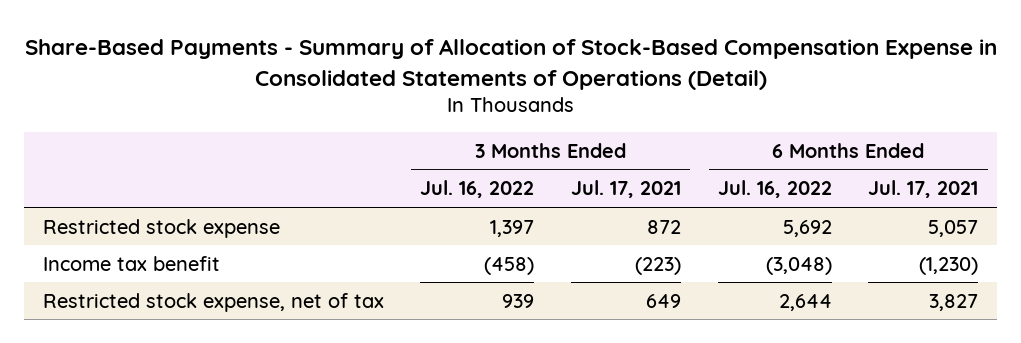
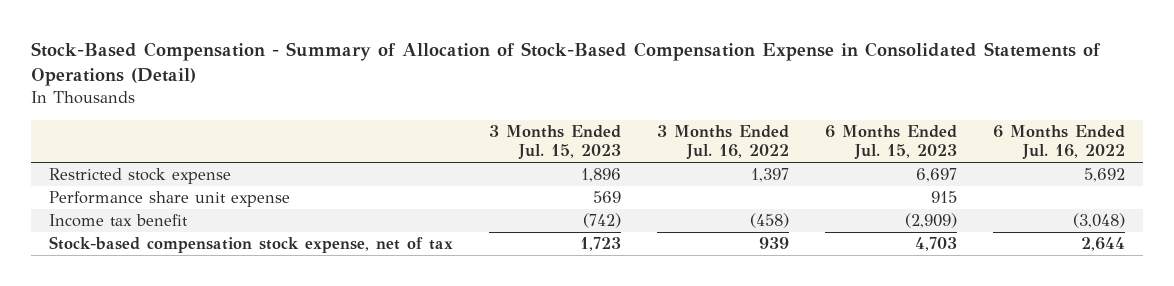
[24,39,997,90] Share-Based Payments - Summary of Allocation of Stock-Based Compensation Expense in Consolidated Statements of Operations (Detail) -> [30,42,1101,87] Stock-Based Compensation - Summary of Allocation of Stock-Based Compensation Expense in Consolidated Statements of Operations (Detail)
[571,180,682,199] Jul. 17, 2021 -> none
[868,180,979,199] Jul. 17, 2021 -> none
none -> [488,124,621,160] 3 Months Ended Jul. 15, 2023
none -> [825,124,958,160] 6 Months Ended Jul. 15, 2023
none -> [48,191,290,208] Performance share unit expense
[42,292,384,312] Restricted stock expense, net of tax -> [48,236,453,254] Stock-based compensation stock expense, net of tax

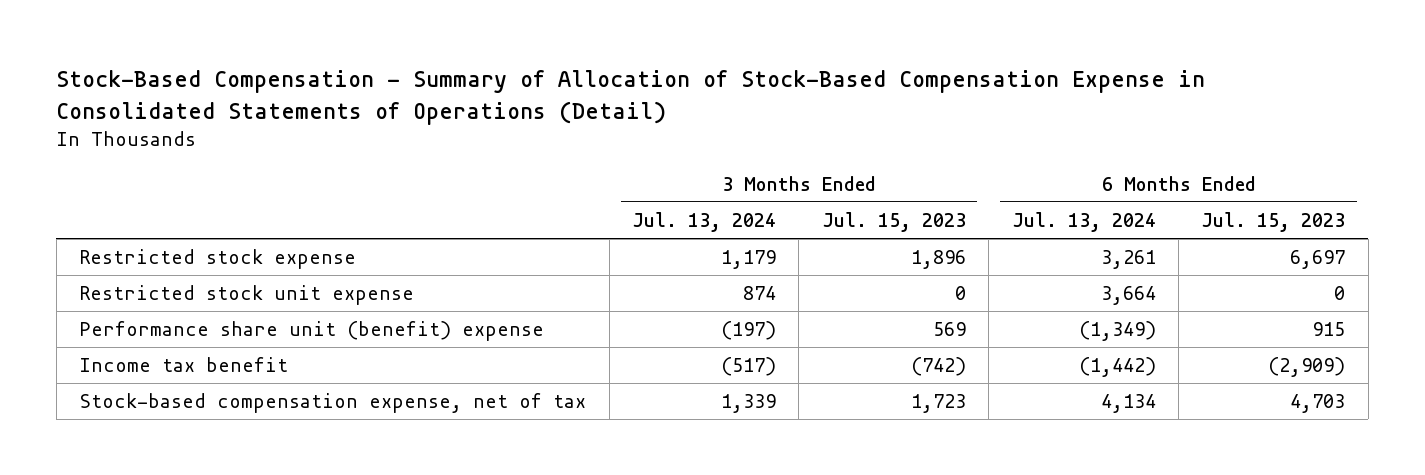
[656,124,789,160] 3 Months Ended Jul. 16, 2022 -> none
[993,124,1126,160] 6 Months Ended Jul. 16, 2022 -> none
none -> [631,211,776,232] Jul. 13, 2024
none -> [1011,211,1156,232] Jul. 13, 2024
none -> [79,284,415,305] Restricted stock unit expense
[48,191,290,208] Performance share unit expense -> [79,320,545,341] Performance share unit (benefit) expense
[48,236,453,254] Stock-based compensation stock expense, net of tax -> [79,392,587,413] Stock-based compensation expense, net of tax

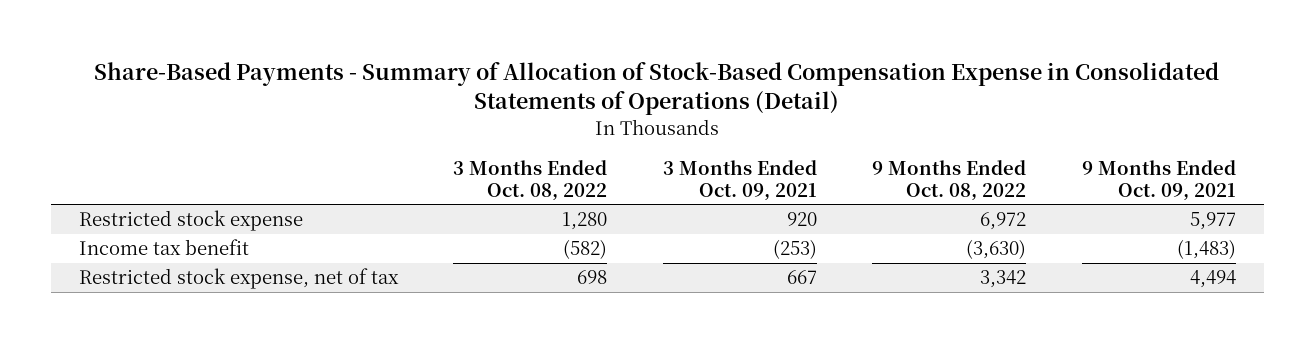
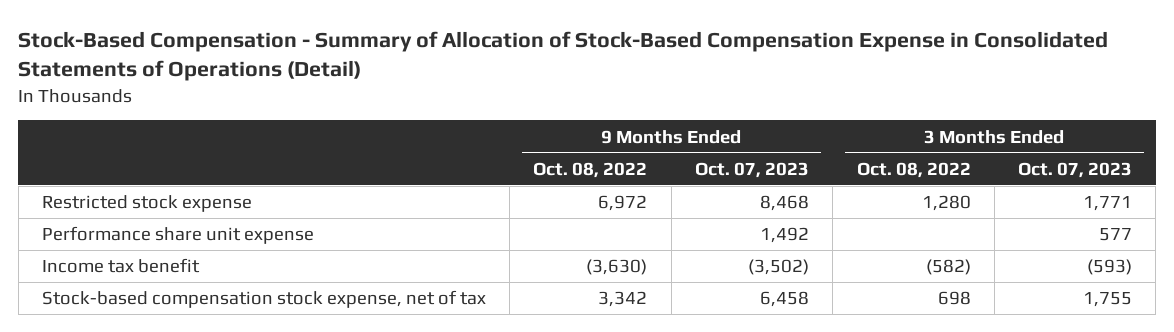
[94,62,1220,116] Share-Based Payments - Summary of Allocation of Stock-Based Compensation Expense in Consolidated Statements of Operations (Detail) -> [18,31,1109,82] Stock-Based Compensation - Summary of Allocation of Stock-Based Compensation Expense in Consolidated Statements of Operations (Detail)
[662,159,817,201] 3 Months Ended Oct. 09, 2021 -> none
[1081,159,1236,201] 9 Months Ended Oct. 09, 2021 -> none
none -> [695,161,810,178] Oct. 07, 2023
none -> [1018,161,1133,178] Oct. 07, 2023
none -> [41,226,314,245] Performance share unit expense
[78,268,399,290] Restricted stock expense, net of tax -> [41,290,486,309] Stock-based compensation stock expense, net of tax

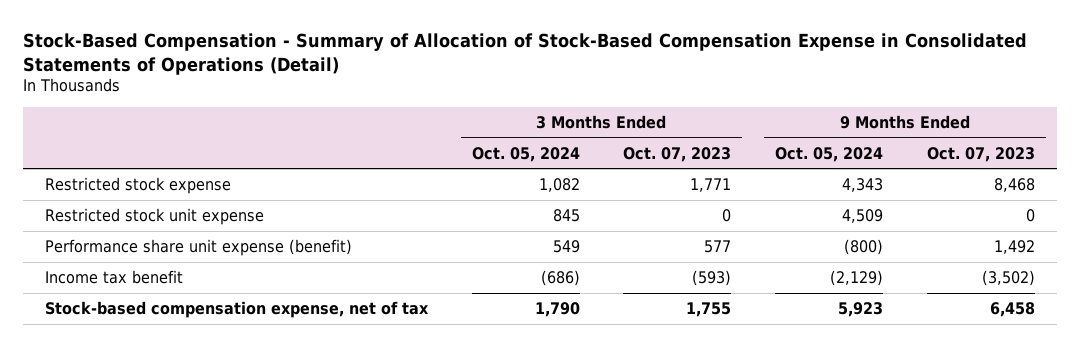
[533,161,648,178] Oct. 08, 2022 -> none
[856,161,971,178] Oct. 08, 2022 -> none
none -> [471,146,580,162] Oct. 05, 2024
none -> [775,146,884,162] Oct. 05, 2024
none -> [44,208,264,226] Restricted stock unit expense
[41,226,314,245] Performance share unit expense -> [44,239,352,257] Performance share unit expense (benefit)
[41,290,486,309] Stock-based compensation stock expense, net of tax -> [44,301,429,319] Stock-based compensation expense, net of tax

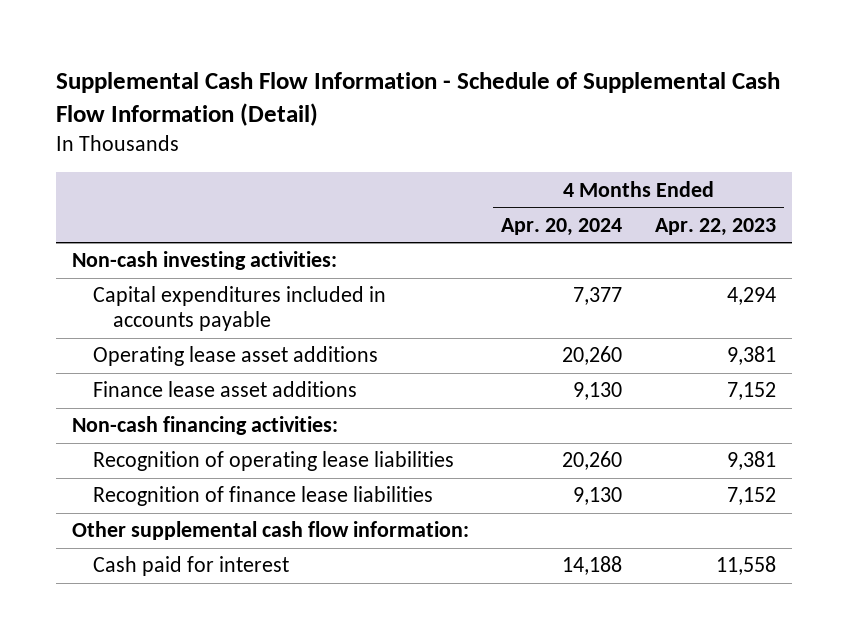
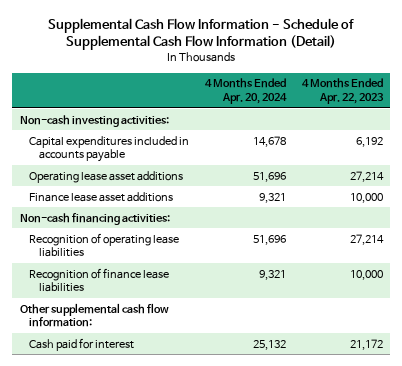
[573,287,623,306] 7,377 -> [252,135,286,147] 14,678
[727,287,777,306] 4,294 -> [355,136,383,147] 6,192
[562,346,623,366] 20,260 -> [252,171,286,182] 51,696
[727,346,777,366] 9,381 -> [349,170,384,182] 27,214
[573,382,623,401] 9,130 -> [258,192,286,203] 9,321
[727,382,777,401] 7,152 -> [349,192,383,203] 10,000
[562,451,623,471] 20,260 -> [252,234,286,245] 51,696
[727,451,777,471] 9,381 -> [349,233,384,245] 27,214
[573,487,623,506] 9,130 -> [258,269,286,280] 9,321
[727,487,777,506] 7,152 -> [349,269,383,280] 10,000
[562,556,623,576] 14,188 -> [252,339,286,350] 25,132
[716,556,777,576] 11,558 -> [349,338,383,350] 21,172

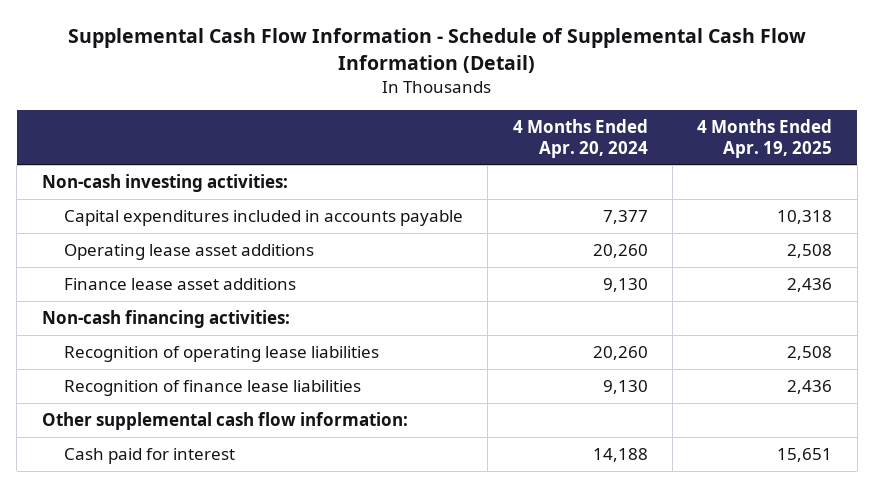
[301,78,384,105] 4 Months Ended Apr. 22, 2023 -> none
none -> [697,118,833,158] 4 Months Ended Apr. 19, 2025
[252,135,286,147] 14,678 -> [602,210,648,225] 7,377
[252,171,286,182] 51,696 -> [592,244,648,259] 20,260
[258,192,286,203] 9,321 -> [602,278,648,293] 9,130
[252,234,286,245] 51,696 -> [592,346,648,361] 20,260
[258,269,286,280] 9,321 -> [602,380,648,395] 9,130
[252,339,286,350] 25,132 -> [592,448,648,463] 14,188

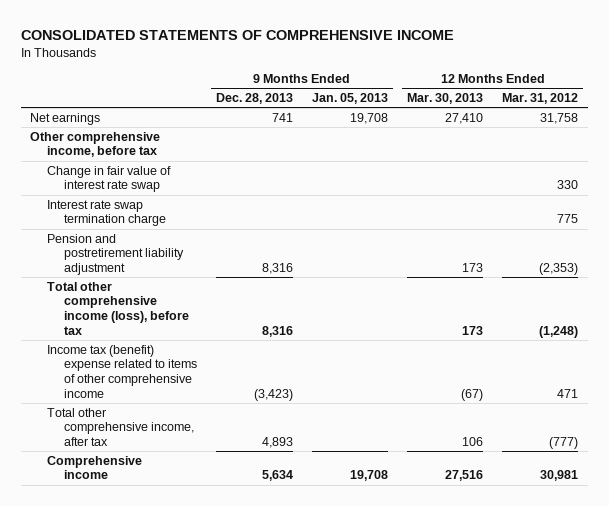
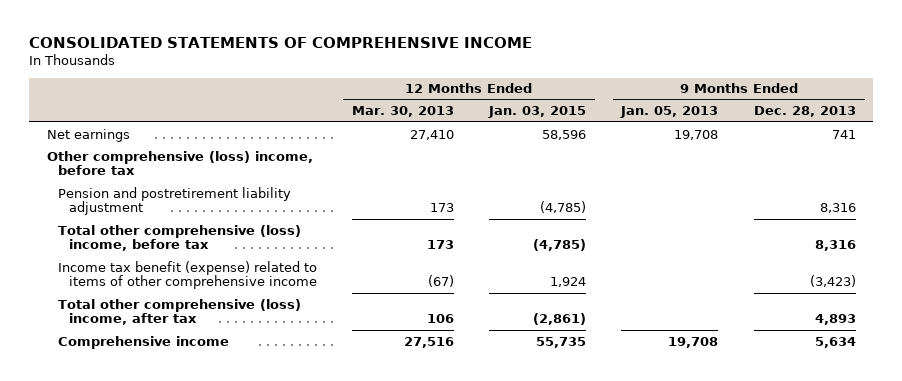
[502,93,579,105] Mar. 31, 2012 -> none
none -> [488,106,587,119] Jan. 03, 2015
[47,165,172,193] Change in fair value of interest rate swap -> none
[47,199,166,227] Interest rate swap termination charge -> none
[30,131,161,158] Other comprehensive income, before tax -> [46,150,313,176] Other comprehensive (loss) income, before tax
[47,281,189,335] Total other comprehensive income (loss), before tax -> [57,224,301,252] Total other comprehensive (loss) income, before tax
[47,344,197,398] Income tax (benefit) expense related to items of other comprehensive income -> [57,260,317,290] Income tax benefit (expense) related to items of other comprehensive income
[47,407,194,447] Total other comprehensive income, after tax -> [57,298,301,326] Total other comprehensive (loss) income, after tax

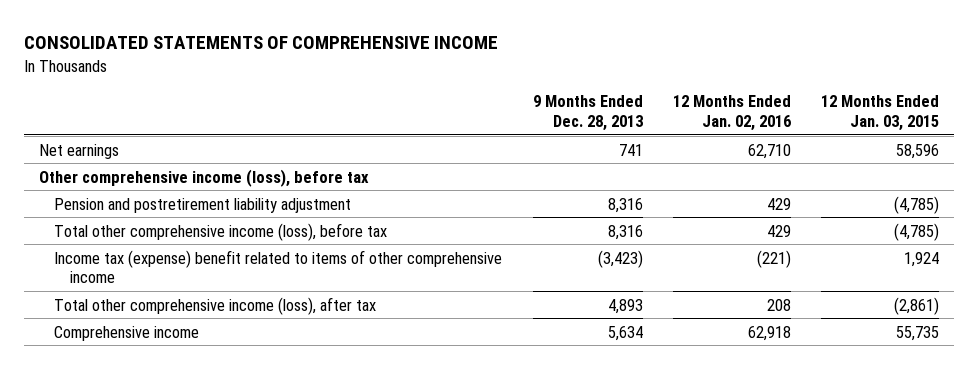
[351,106,454,118] Mar. 30, 2013 -> none
[620,106,719,119] Jan. 05, 2013 -> none
none -> [672,95,791,131] 12 Months Ended Jan. 02, 2016
[46,150,313,176] Other comprehensive (loss) income, before tax -> [39,168,370,187] Other comprehensive income (loss), before tax
[57,224,301,252] Total other comprehensive (loss) income, before tax -> [54,222,388,241] Total other comprehensive income (loss), before tax
[57,260,317,290] Income tax benefit (expense) related to items of other comprehensive income -> [54,249,503,283] Income tax (expense) benefit related to items of other comprehensive income
[57,298,301,326] Total other comprehensive (loss) income, after tax -> [54,296,377,315] Total other comprehensive income (loss), after tax

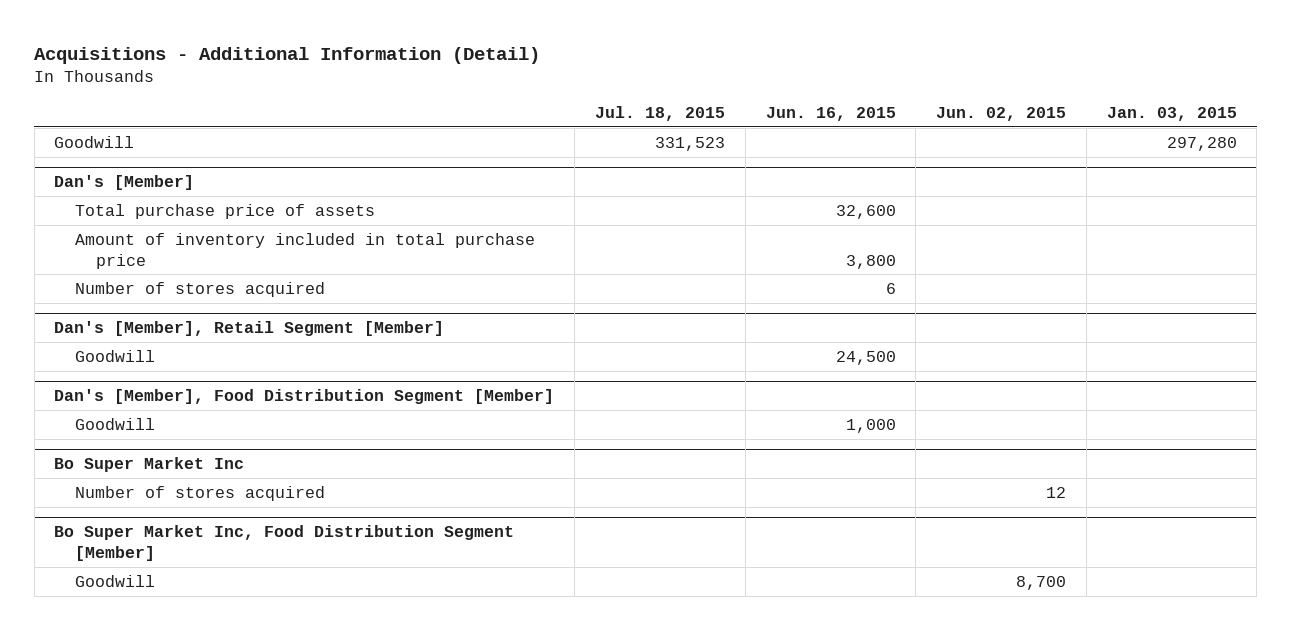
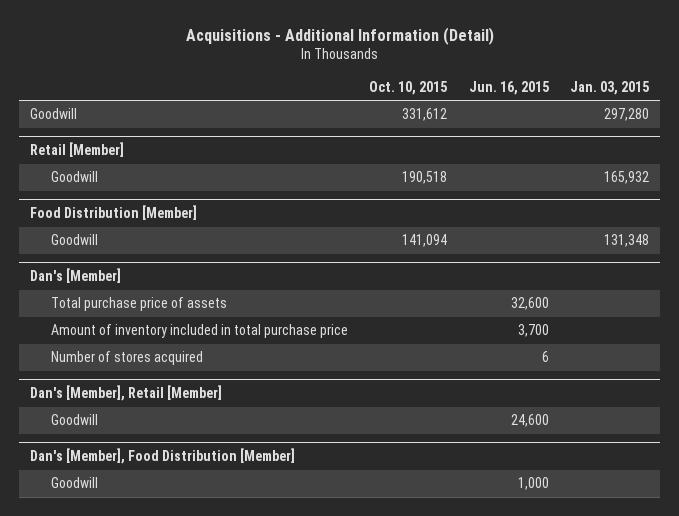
[594,105,725,121] Jul. 18, 2015 -> none
[936,106,1067,121] Jun. 02, 2015 -> none
none -> [369,80,448,95] Oct. 10, 2015
none -> [29,142,124,158] Retail [Member]
none -> [50,171,98,183] Goodwill
none -> [29,205,197,221] Food Distribution [Member]
none -> [50,234,98,246] Goodwill
[845,254,896,269] 3,800 -> [517,324,549,338] 3,700
[54,321,445,337] Dan's [Member], Retail Segment [Member] -> [29,385,222,402] Dan's [Member], Retail [Member]
[835,350,896,365] 24,500 -> [510,414,549,428] 24,600
[54,389,555,405] Dan's [Member], Food Distribution Segment [Member] -> [29,448,295,465] Dan's [Member], Food Distribution [Member]
[54,457,245,473] Bo Super Market Inc -> none
[74,485,325,501] Number of stores acquired -> none
[54,525,515,561] Bo Super Market Inc, Food Distribution Segment [Member] -> none
[74,574,155,587] Goodwill -> none

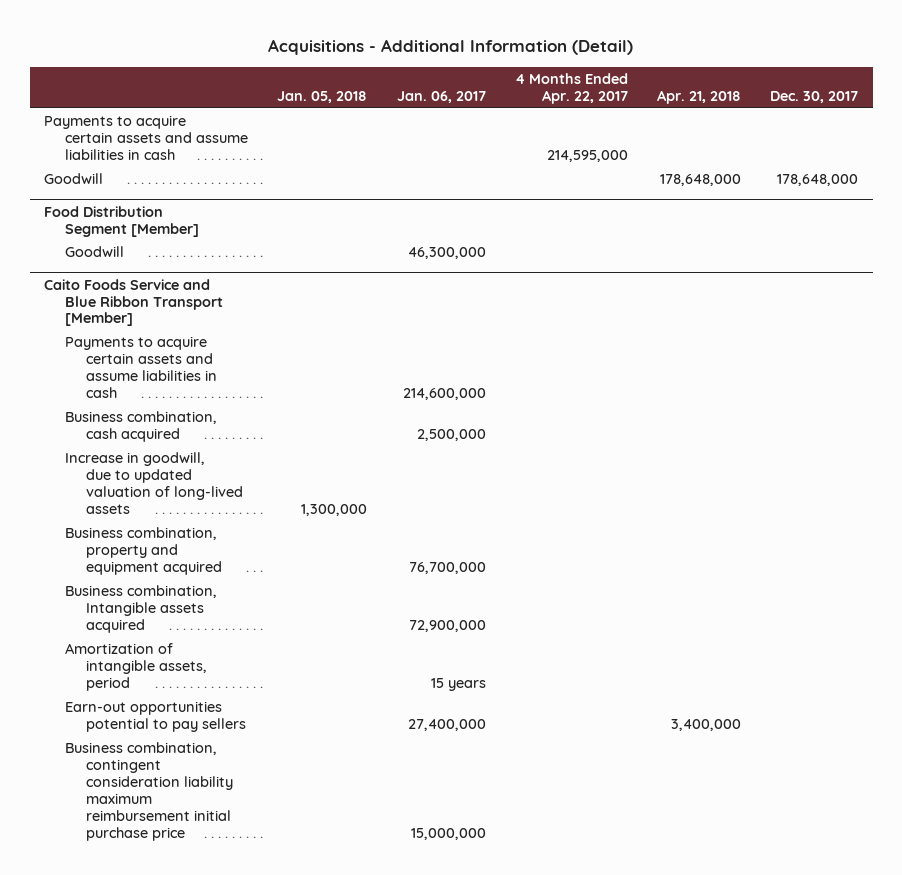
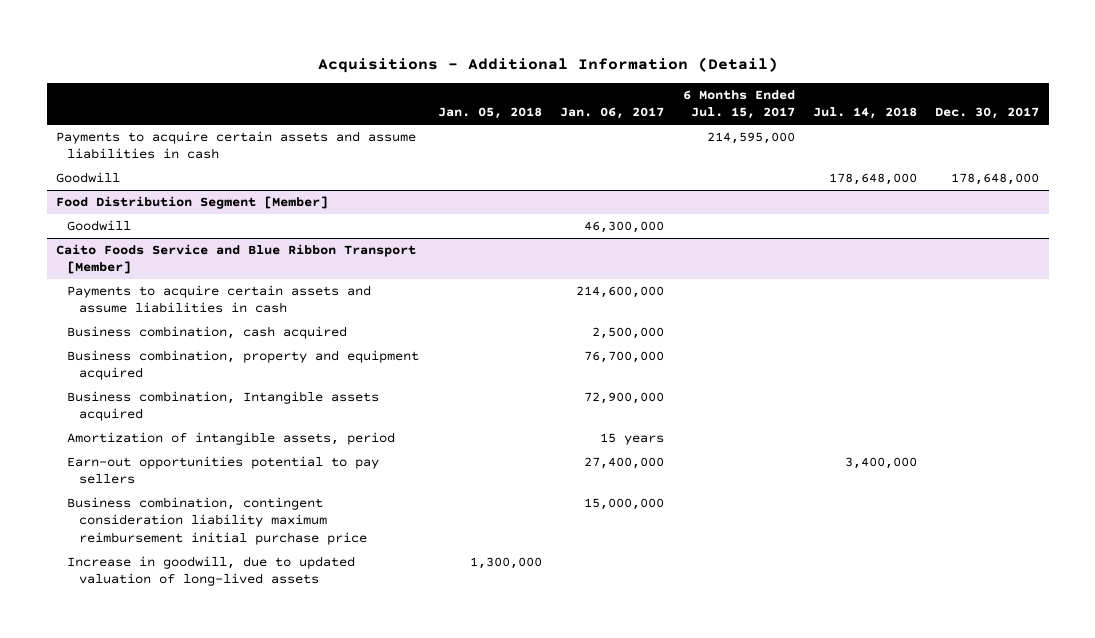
[514,73,628,105] 4 Months Ended Apr. 22, 2017 -> none
[657,90,742,105] Apr. 21, 2018 -> none
none -> [682,90,795,120] 6 Months Ended Jul. 15, 2017
none -> [812,107,917,120] Jul. 14, 2018
[65,452,244,514] Increase in goodwill, due to updated valuation of long-lived assets -> [67,556,356,587] Increase in goodwill, due to updated valuation of long-lived assets

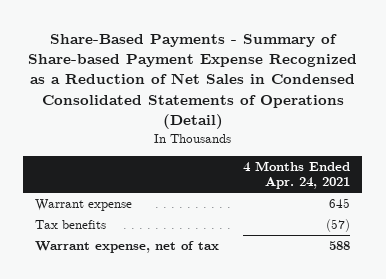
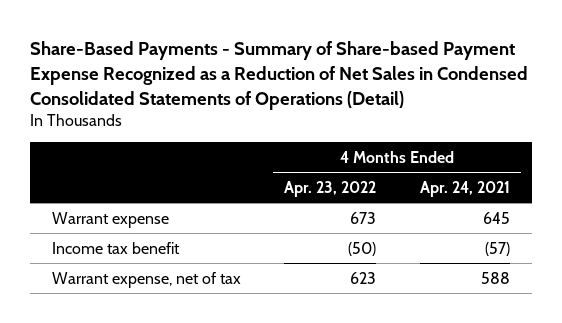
none -> [284,180,377,197] Apr. 23, 2022
[35,219,107,229] Tax benefits -> [51,241,180,254] Income tax benefit

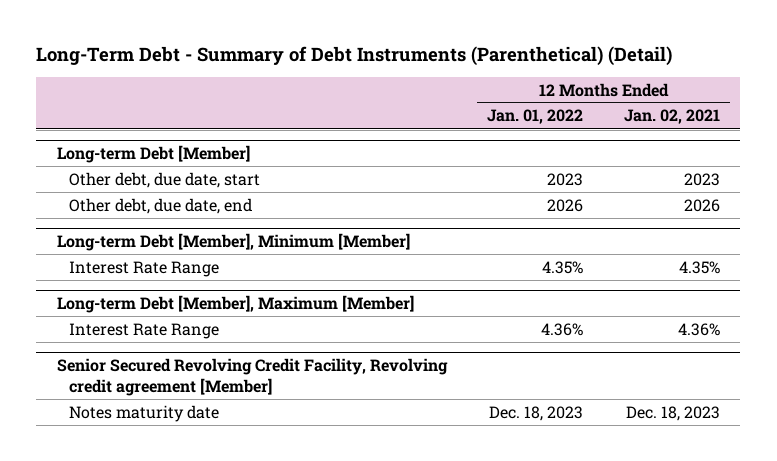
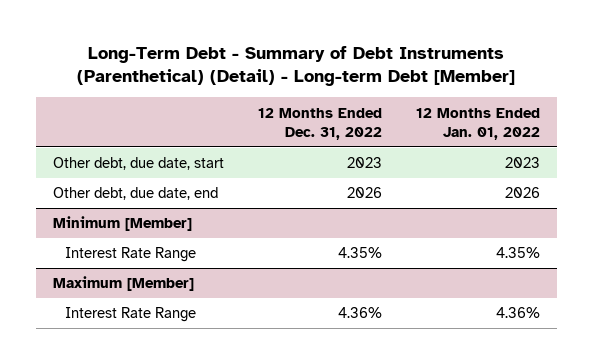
[36,46,673,67] Long-Term Debt - Summary of Debt Instruments (Parenthetical) (Detail) -> [77,45,516,87] Long-Term Debt - Summary of Debt Instruments (Parenthetical) (Detail) - Long-term Debt [Member]
[623,109,720,125] Jan. 02, 2021 -> none
none -> [257,107,382,140] 12 Months Ended Dec. 31, 2022
[56,144,250,163] Long-term Debt [Member] -> none
[56,232,410,251] Long-term Debt [Member], Minimum [Member] -> none
none -> [52,216,192,232] Minimum [Member]
[56,294,414,313] Long-term Debt [Member], Maximum [Member] -> none
none -> [52,276,194,292] Maximum [Member]
[56,357,448,396] Senior Secured Revolving Credit Facility, Revolving credit agreement [Member] -> none
[69,404,220,422] Notes maturity date -> none

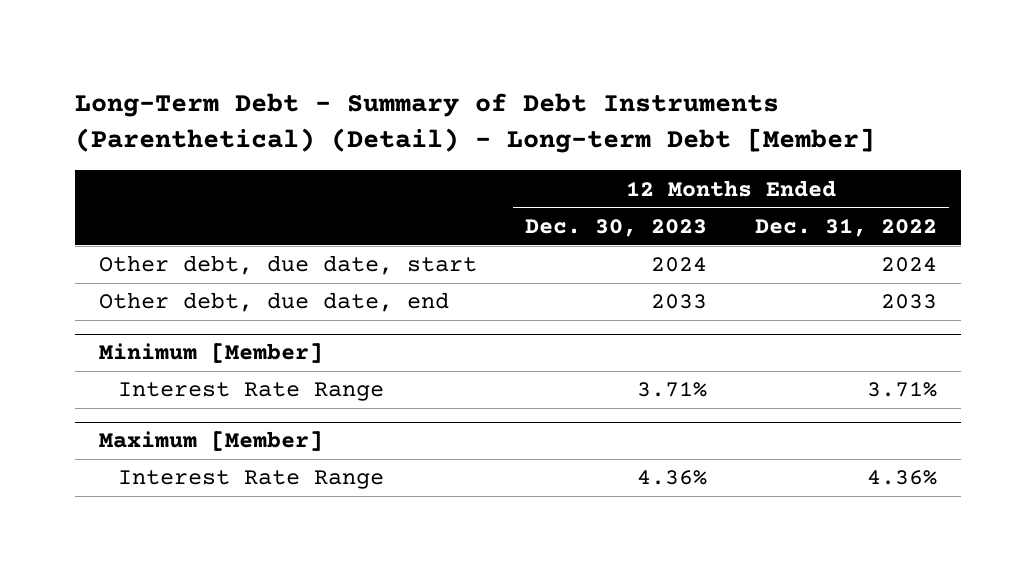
[416,107,541,140] 12 Months Ended Jan. 01, 2022 -> none
none -> [524,218,707,237] Dec. 30, 2023
[346,157,382,169] 2023 -> [881,257,938,273] 2024
[346,187,382,199] 2026 -> [881,294,938,310] 2033
[337,247,382,259] 4.35% -> [867,381,938,398] 3.71%

